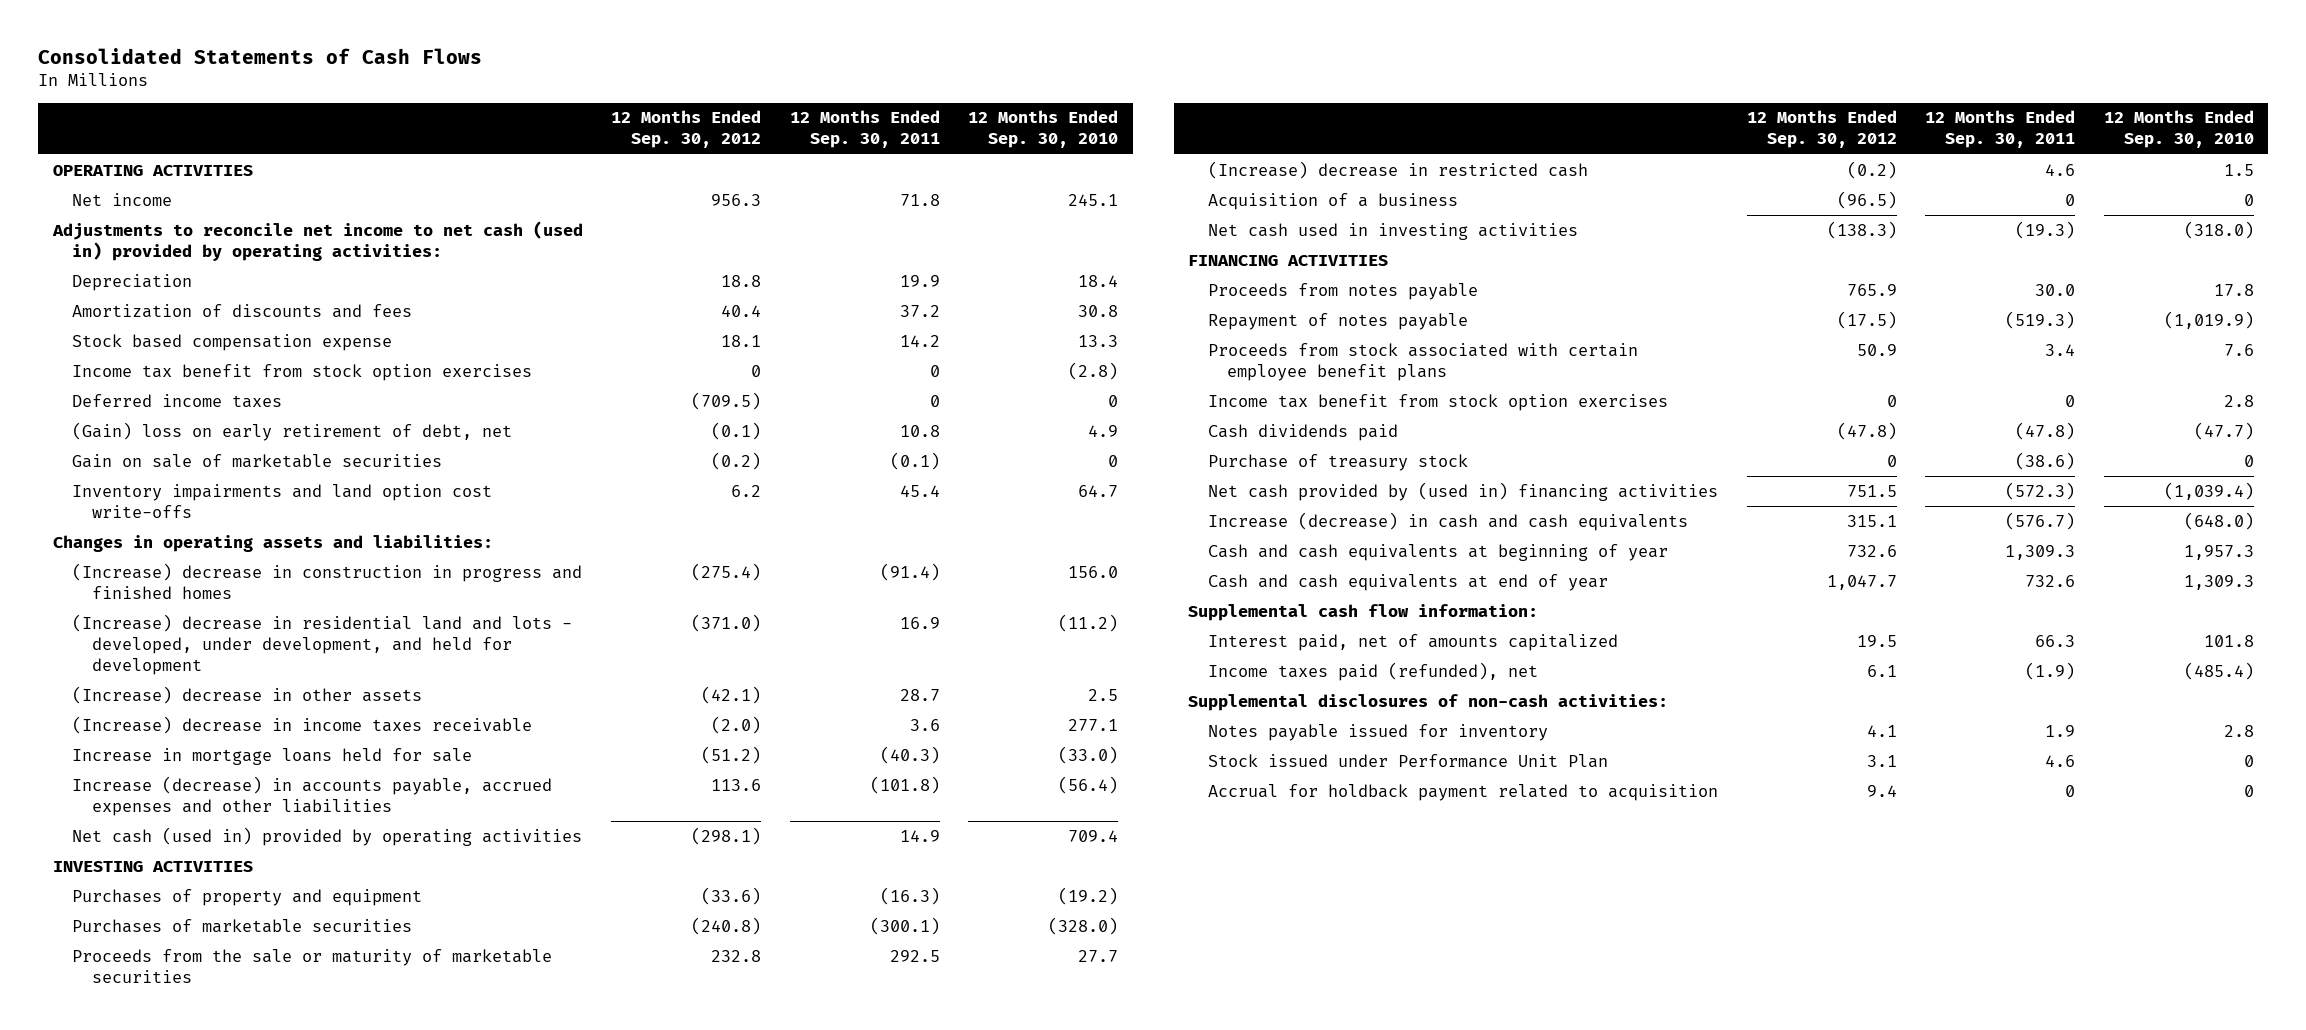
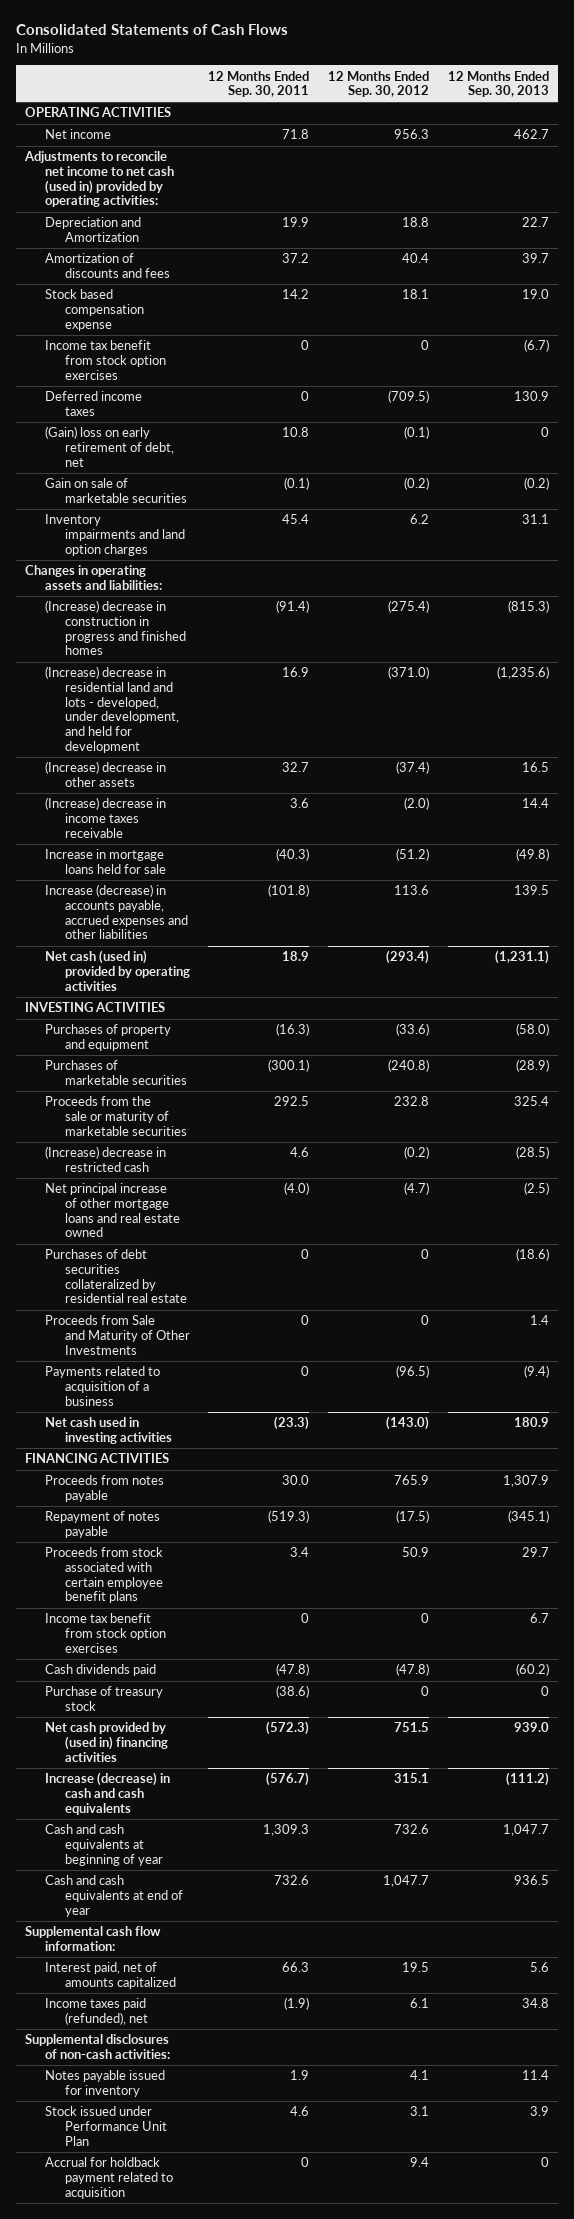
[968,110,1119,149] 12 Months Ended Sep. 30, 2010 -> none
none -> [448,70,550,98] 12 Months Ended Sep. 30, 2013
[72,273,193,291] Depreciation -> [44,217,141,243] Depreciation and Amortization
[72,483,493,518] Inventory impairments and land option cost write-offs -> [44,514,185,556] Inventory impairments and land option charges
[701,685,762,704] (42.1) -> [396,761,430,775] (37.4)
[899,688,940,701] 28.7 -> [282,762,310,773] 32.7
[691,826,762,845] (298.1) -> [386,950,430,965] (293.4)
[899,829,940,842] 14.9 -> [282,951,310,962] 18.9
none -> [44,1183,180,1238] Net principal increase of other mortgage loans and real estate owned
none -> [44,1249,187,1304] Purchases of debt securities collateralized by residential real estate
none -> [44,1315,190,1355] Proceeds from Sale and Maturity of Other Investments
[1207,192,1458,210] Acquisition of a business -> [44,1366,160,1406] Payments related to acquisition of a business
[1826,220,1897,239] (138.3) -> [386,1416,430,1431] (143.0)
[2015,220,2076,239] (19.3) -> [274,1416,310,1431] (23.3)

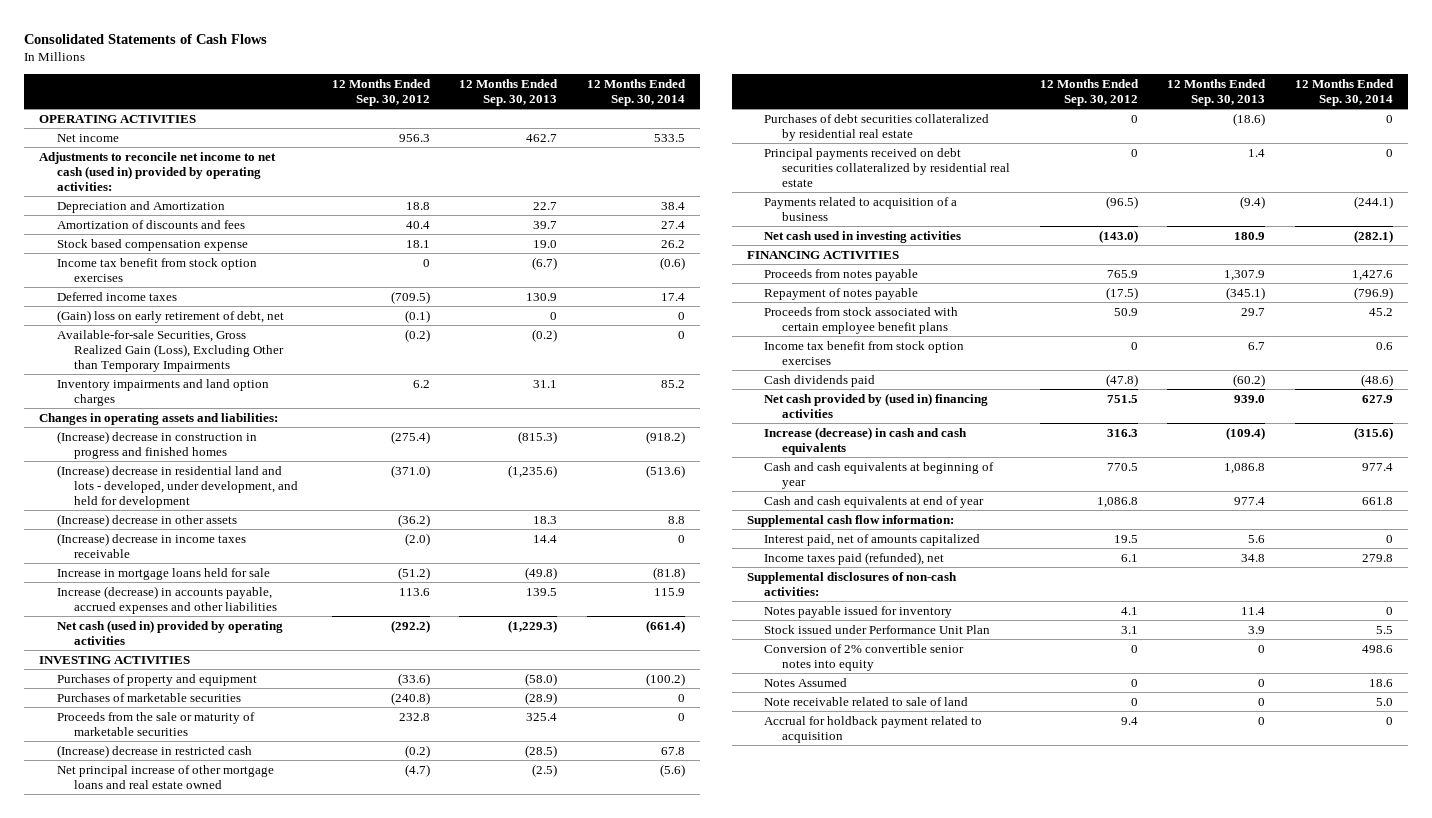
[208,70,310,98] 12 Months Ended Sep. 30, 2011 -> none
none -> [587,78,687,106] 12 Months Ended Sep. 30, 2014
[44,478,187,504] Gain on sale of marketable securities -> [56,329,284,372] Available-for-sale Securities, Gross Realized Gain (Loss), Excluding Other than Temporary Impairments
[396,761,430,775] (37.4) -> [397,513,430,527] (36.2)
[522,762,550,773] 16.5 -> [533,515,558,524] 18.3
[386,950,430,965] (293.4) -> [390,619,430,633] (292.2)
[495,950,550,965] (1,231.1) -> [508,619,558,633] (1,229.3)
[44,1315,190,1355] Proceeds from Sale and Maturity of Other Investments -> [764,147,1010,187] Principal payments received on debt securities collateralized by residential real estate
[44,1686,163,1712] Purchase of treasury stock -> none
[394,1773,430,1784] 315.1 -> [1106,428,1138,437] 316.3
[506,1772,550,1787] (111.2) -> [1226,426,1266,440] (109.4)
[394,1824,430,1835] 732.6 -> [1106,462,1138,471] 770.5
[503,1824,550,1837] 1,047.7 -> [1224,462,1266,474] 1,086.8
[383,1875,430,1888] 1,047.7 -> [1096,496,1138,508] 1,086.8
[514,1875,550,1886] 936.5 -> [1234,496,1266,505] 977.4
none -> [764,643,965,671] Conversion of 2% convertible senior notes into equity
none -> [764,677,848,687] Notes Assumed
none -> [764,696,969,706] Note receivable related to sale of land

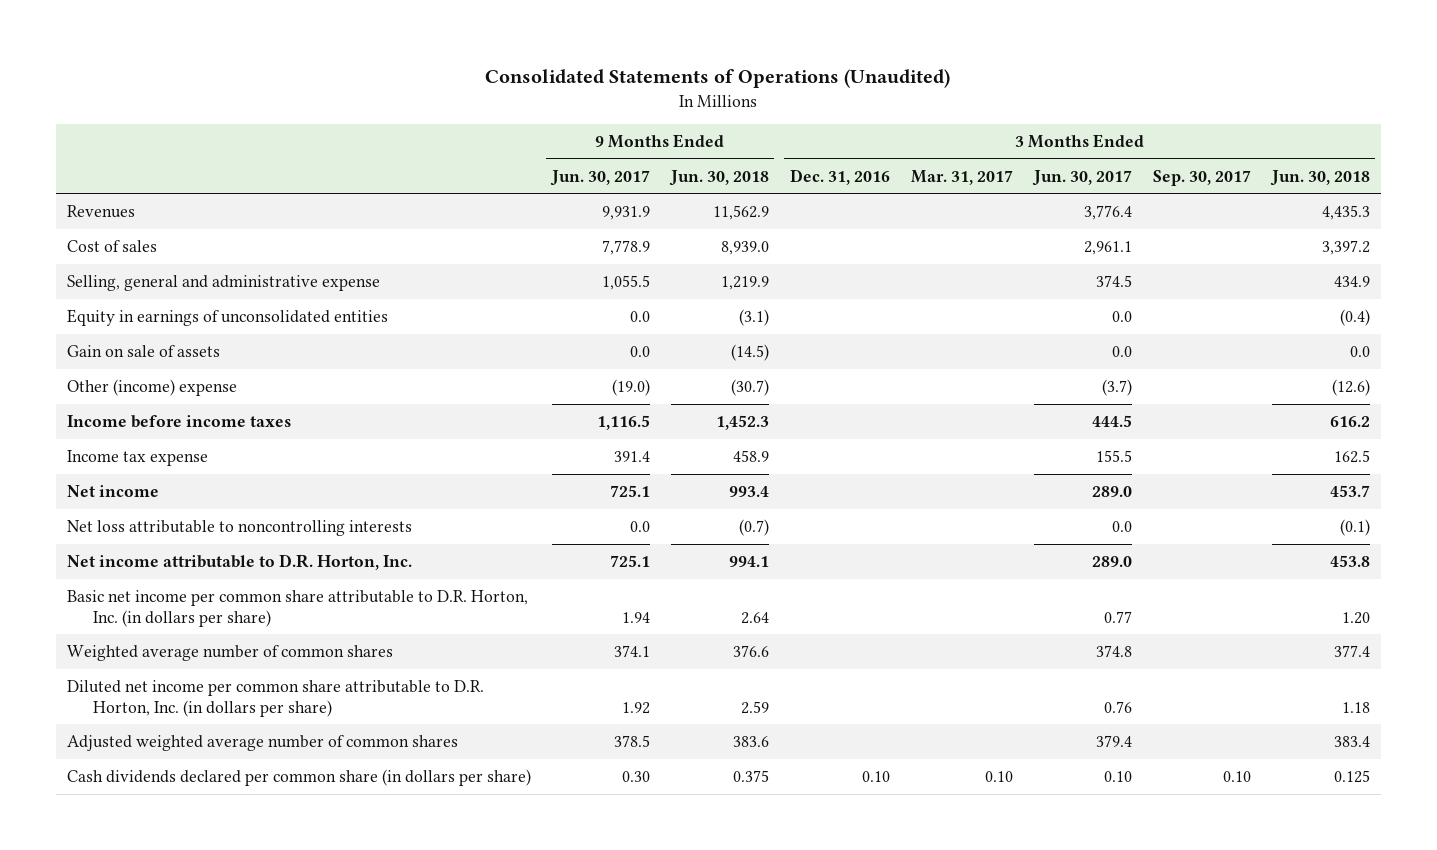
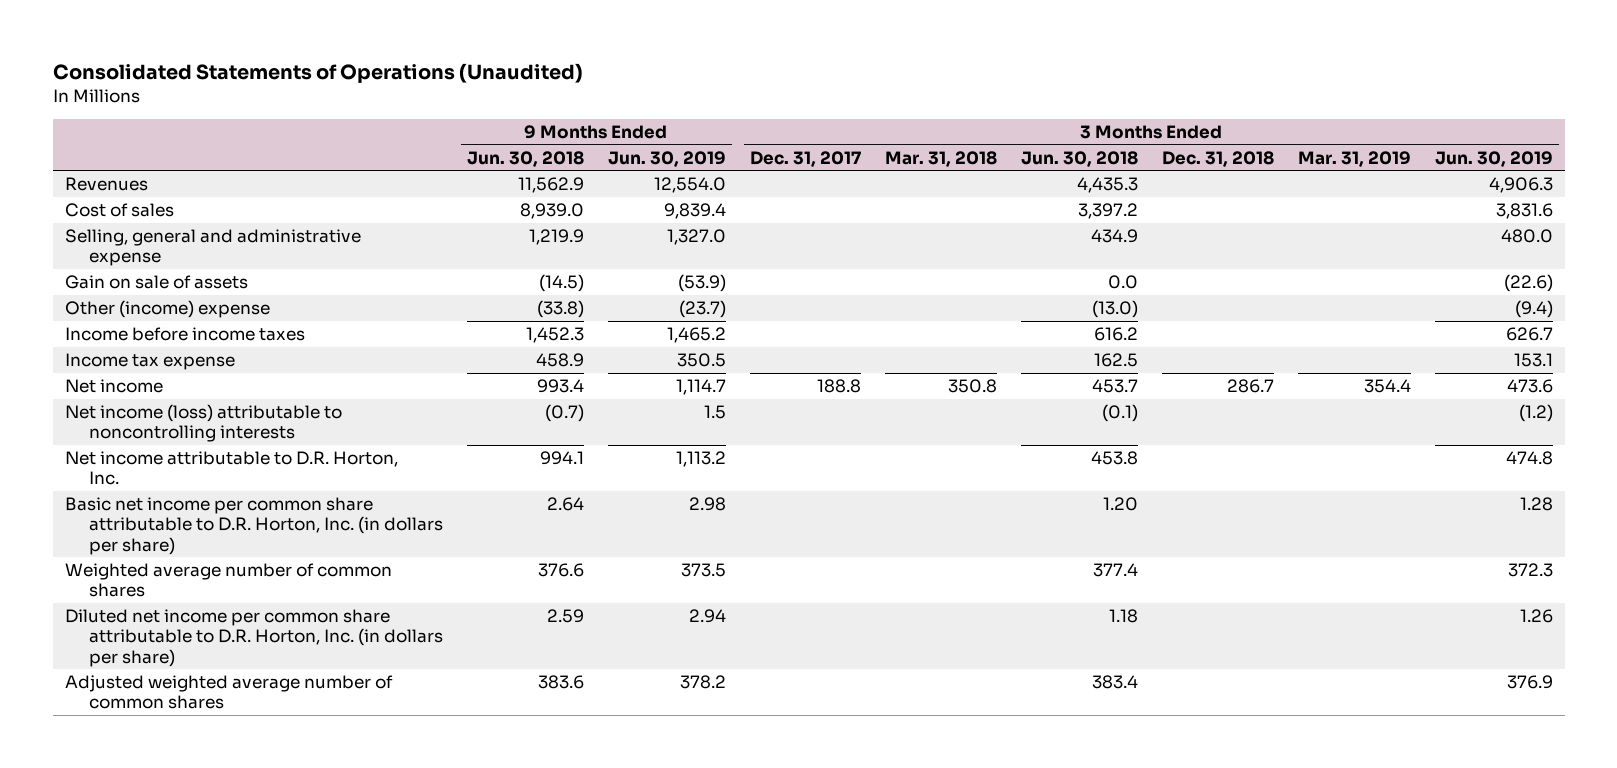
[549,169,650,186] Jun. 30, 2017 -> none
[789,168,890,185] Dec. 31, 2016 -> none
[910,169,1013,185] Mar. 31, 2017 -> none
[1031,169,1132,186] Jun. 30, 2017 -> none
[1152,169,1251,186] Sep. 30, 2017 -> none
none -> [607,150,726,167] Jun. 30, 2019
none -> [749,150,861,167] Dec. 31, 2017
none -> [884,150,997,167] Mar. 31, 2018
none -> [1161,150,1274,167] Dec. 31, 2018
none -> [1297,150,1411,167] Mar. 31, 2019
none -> [1434,150,1553,167] Jun. 30, 2019
[66,308,388,326] Equity in earnings of unconsolidated entities -> none
[730,378,769,396] (30.7) -> [536,300,584,319] (33.8)
[1332,378,1371,396] (12.6) -> [1091,300,1138,319] (13.0)
[66,519,412,536] Net loss attributable to noncontrolling interests -> [64,404,342,443] Net income (loss) attributable to noncontrolling interests
[66,768,531,786] Cash dividends declared per common share (in dollars per share) -> none

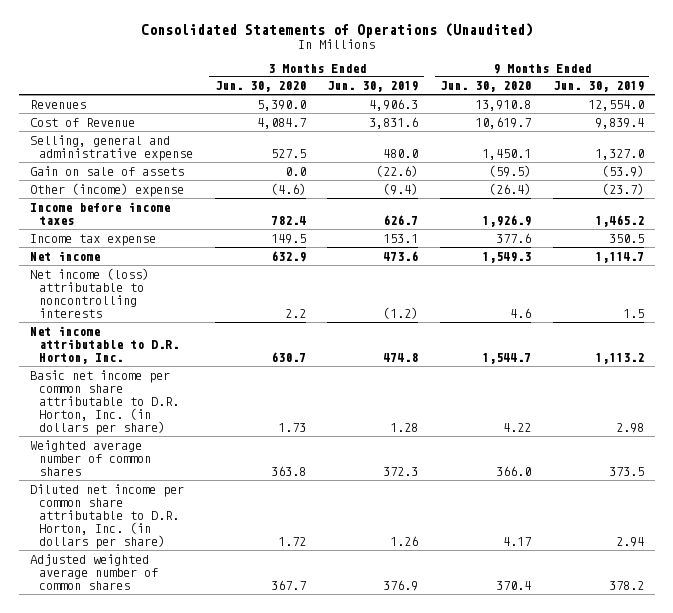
[466,150,584,167] Jun. 30, 2018 -> none
[749,150,861,167] Dec. 31, 2017 -> none
[884,150,997,167] Mar. 31, 2018 -> none
[1020,150,1138,167] Jun. 30, 2018 -> none
[1161,150,1274,167] Dec. 31, 2018 -> none
[1297,150,1411,167] Mar. 31, 2019 -> none
none -> [214,81,306,93] Jun. 30, 2020
none -> [440,81,532,93] Jun. 30, 2020
[64,203,174,218] Cost of sales -> [29,117,135,127] Cost of Revenue

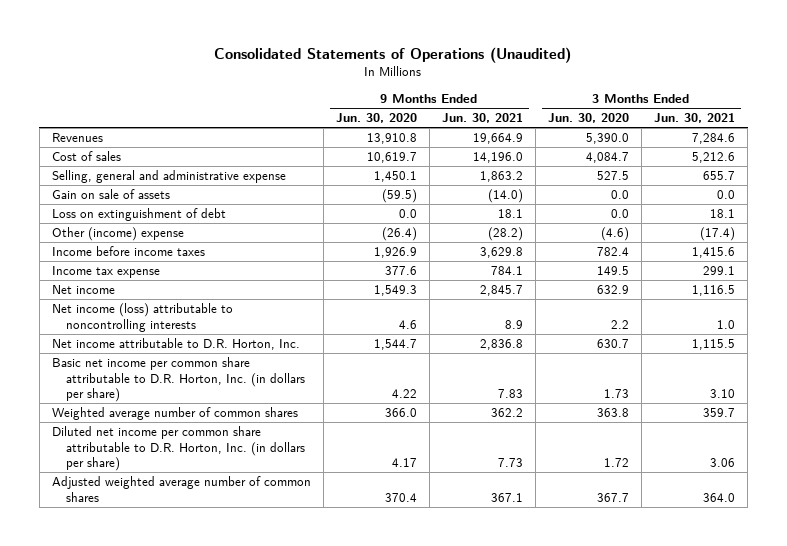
[327,81,419,93] Jun. 30, 2019 -> none
[552,81,644,93] Jun. 30, 2019 -> none
none -> [441,113,523,124] Jun. 30, 2021
none -> [654,113,736,124] Jun. 30, 2021
[29,117,135,127] Cost of Revenue -> [51,151,121,162] Cost of sales
none -> [51,208,226,222] Loss on extinguishment of debt

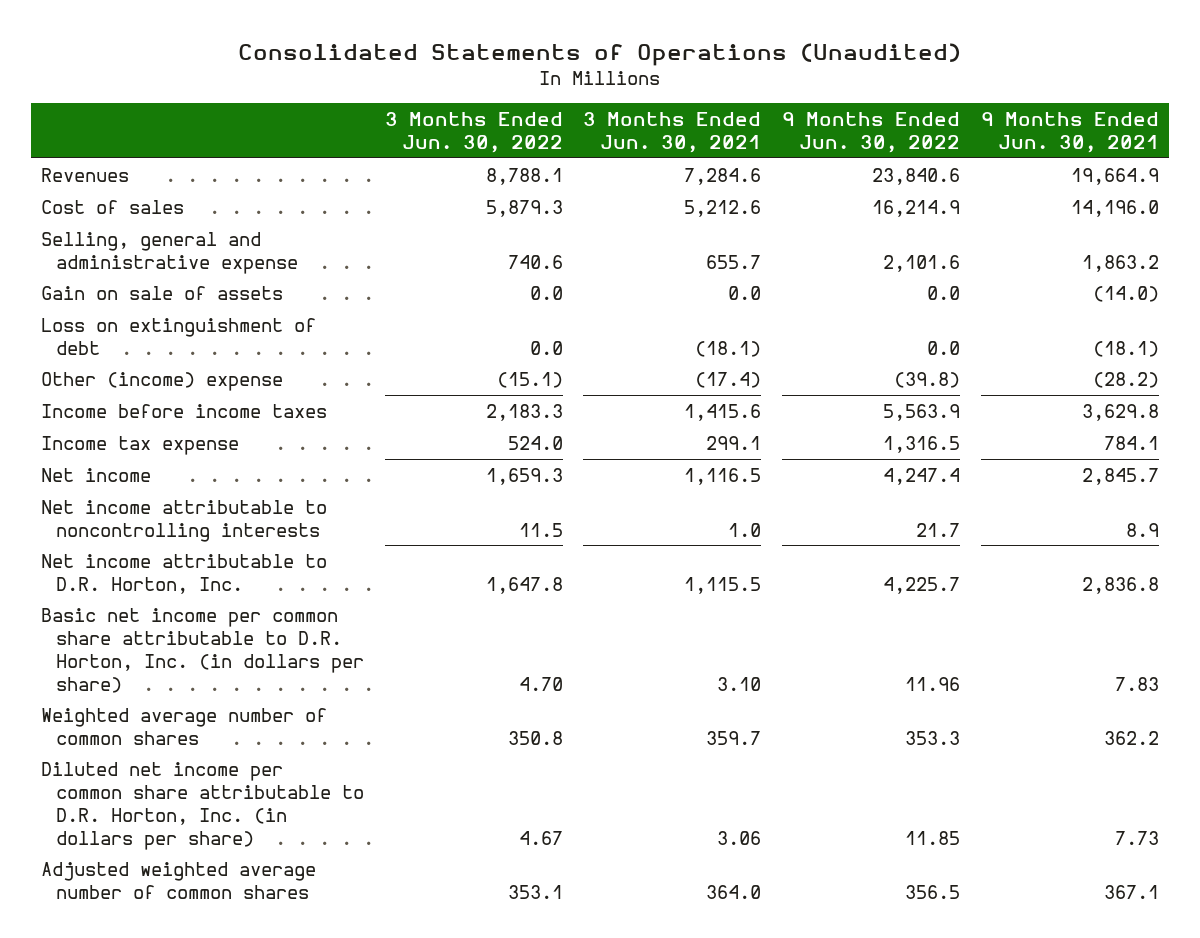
[335,113,417,124] Jun. 30, 2020 -> none
[547,113,629,124] Jun. 30, 2020 -> none
none -> [384,111,563,153] 3 Months Ended Jun. 30, 2022
none -> [781,111,960,153] 9 Months Ended Jun. 30, 2022
[497,209,523,219] 18.1 -> [1092,340,1159,357] (18.1)
[710,209,736,219] 18.1 -> [695,340,762,357] (18.1)
[51,303,233,332] Net income (loss) attributable to noncontrolling interests -> [40,499,327,542] Net income attributable to noncontrolling interests

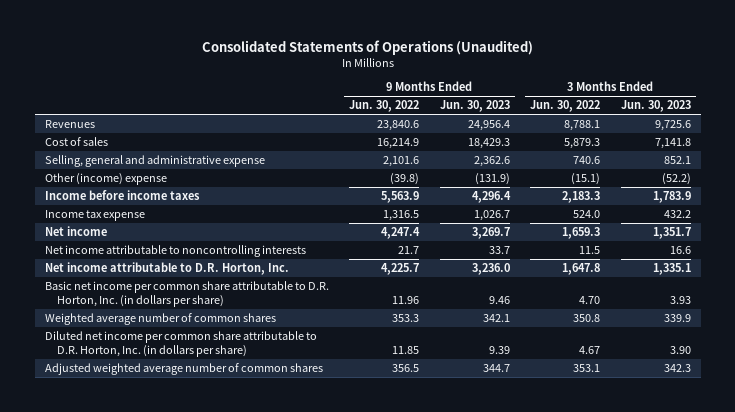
[583,111,762,153] 3 Months Ended Jun. 30, 2021 -> none
[980,111,1159,153] 9 Months Ended Jun. 30, 2021 -> none
none -> [439,100,510,113] Jun. 30, 2023
none -> [620,100,691,113] Jun. 30, 2023
[40,285,283,300] Gain on sale of assets -> none
[40,317,316,355] Loss on extinguishment of debt -> none

